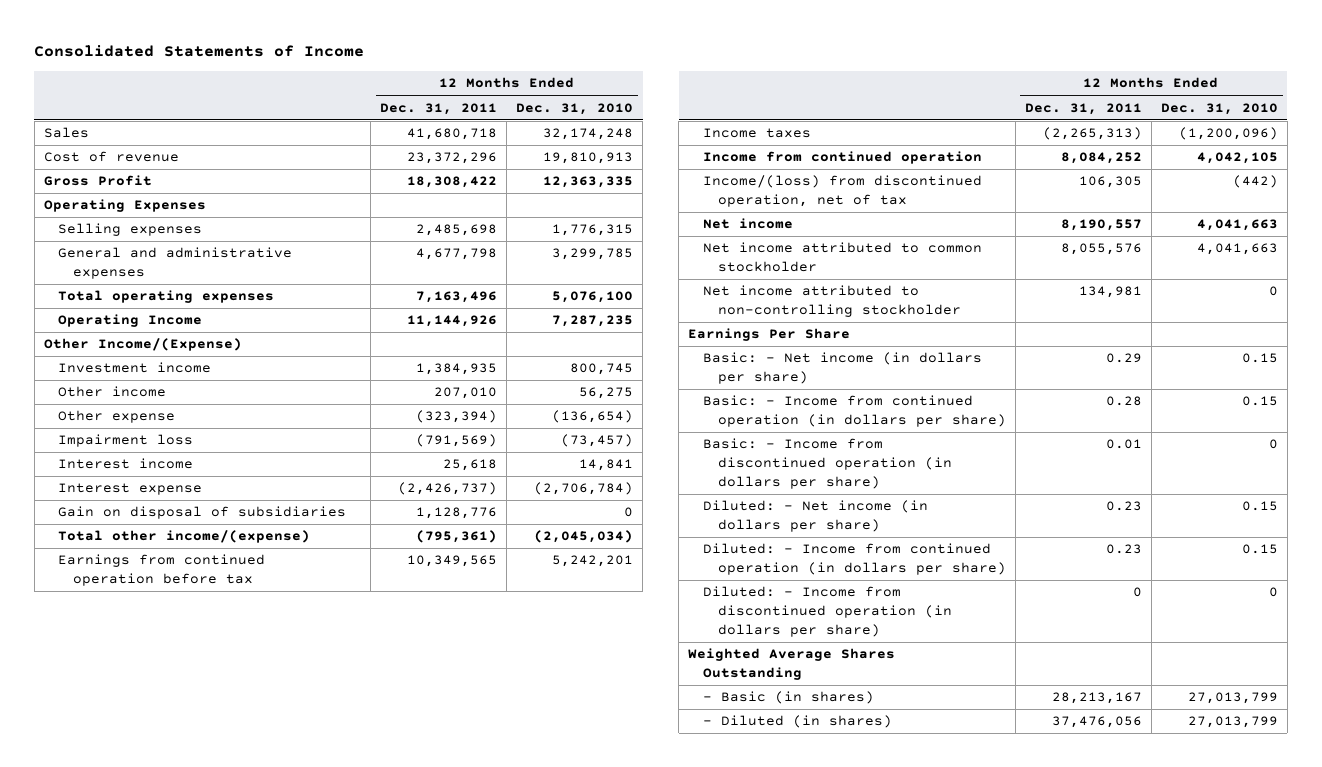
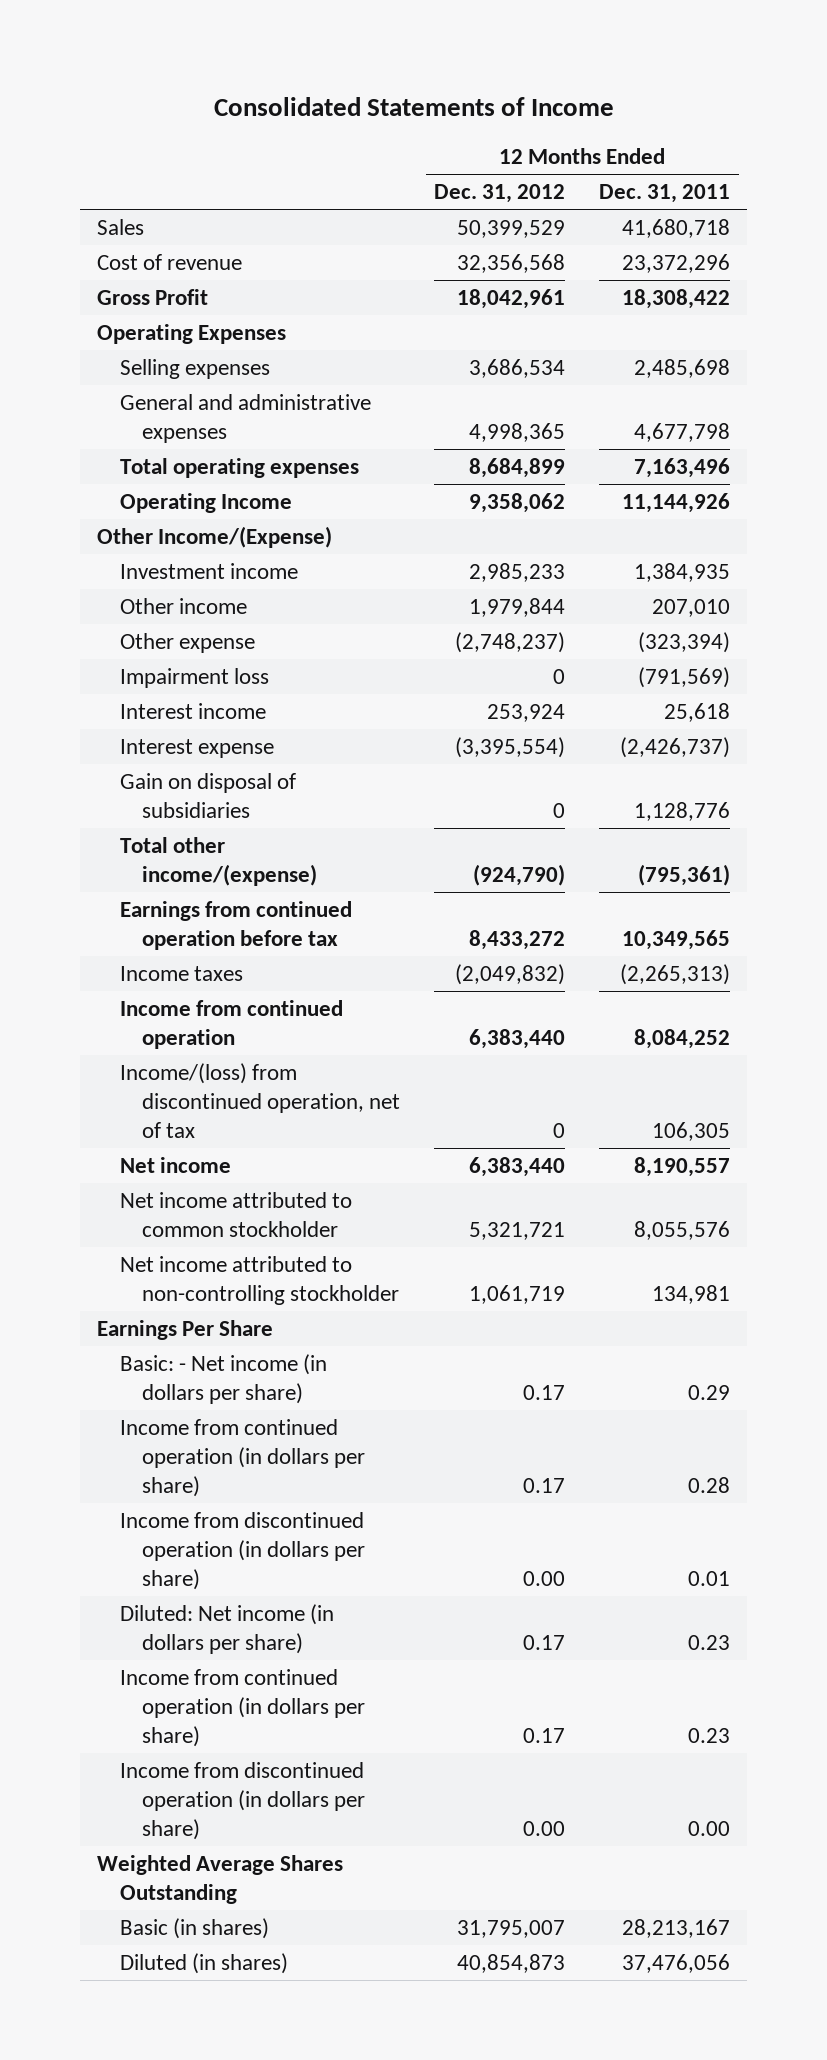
[516,102,634,115] Dec. 31, 2010 -> none
none -> [434,184,566,204] Dec. 31, 2012
[703,395,1006,428] Basic: - Income from continued operation (in dollars per share) -> [119,1419,366,1497] Income from continued operation (in dollars per share)
[703,438,952,489] Basic: - Income from discontinued operation (in dollars per share) -> [119,1512,366,1590] Income from discontinued operation (in dollars per share)
[703,500,929,533] Diluted: - Net income (in dollars per share) -> [119,1604,334,1655] Diluted: Net income (in dollars per share)
[703,543,1006,576] Diluted: - Income from continued operation (in dollars per share) -> [119,1669,366,1747] Income from continued operation (in dollars per share)
[703,586,952,637] Diluted: - Income from discontinued operation (in dollars per share) -> [119,1762,366,1840] Income from discontinued operation (in dollars per share)
[1132,587,1142,598] 0 -> [688,1820,731,1836] 0.00
[703,691,875,705] - Basic (in shares) -> [119,1918,269,1940] Basic (in shares)
[703,715,893,729] - Diluted (in shares) -> [119,1953,288,1975] Diluted (in shares)

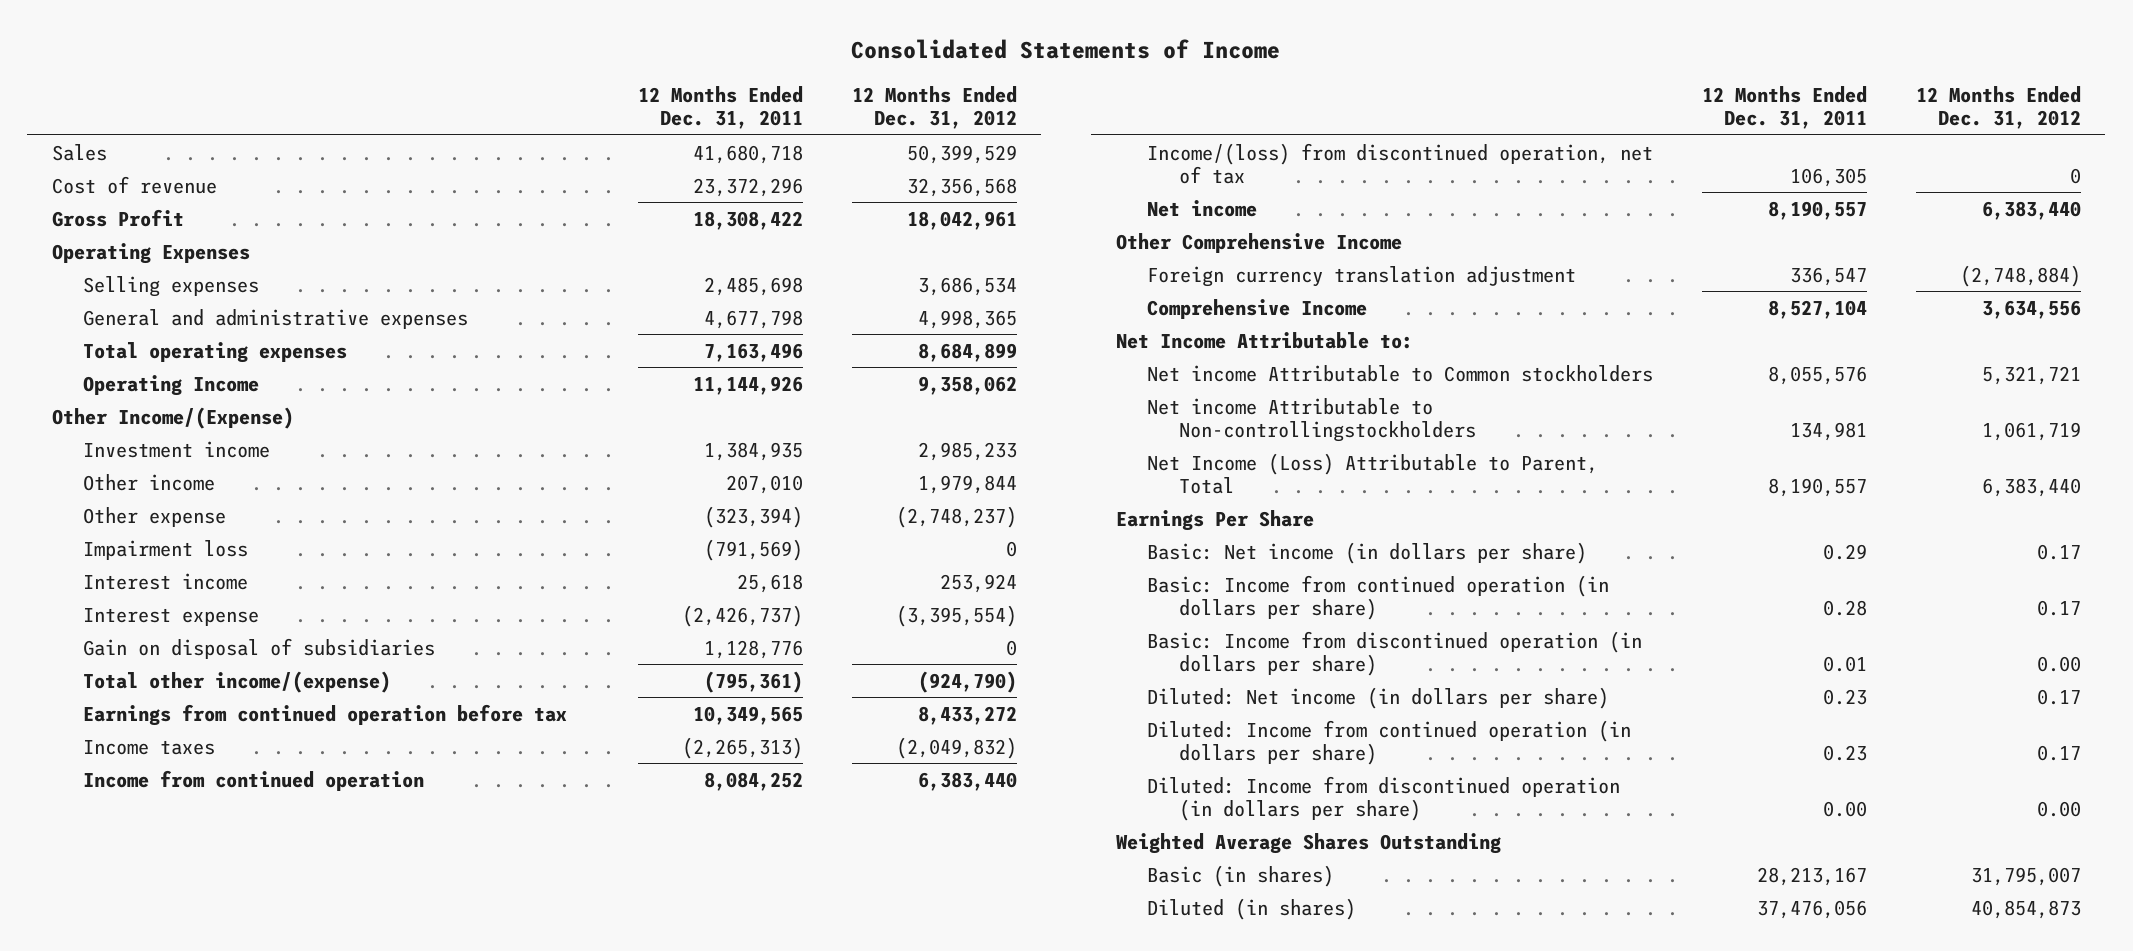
none -> [1115,232,1402,253] Other Comprehensive Income
none -> [1147,265,1577,287] Foreign currency translation adjustment
none -> [1147,298,1368,319] Comprehensive Income
none -> [1115,331,1413,349] Net Income Attributable to:
[119,1192,352,1238] Net income attributed to common stockholder -> [1147,364,1654,382] Net income Attributable to Common stockholders
[119,1256,400,1306] Net income attributed to non-controlling stockholder -> [1147,397,1476,442] Net income Attributable to Non-controllingstockholders
none -> [1147,452,1599,494] Net Income (Loss) Attributable to Parent, Total
[119,1354,327,1405] Basic: - Net income (in dollars per share) -> [1147,541,1588,564] Basic: Net income (in dollars per share)
[119,1419,366,1497] Income from continued operation (in dollars per share) -> [1147,574,1610,620] Basic: Income from continued operation (in dollars per share)
[119,1512,366,1590] Income from discontinued operation (in dollars per share) -> [1147,630,1643,676] Basic: Income from discontinued operation (in dollars per share)
[119,1669,366,1747] Income from continued operation (in dollars per share) -> [1147,719,1632,765] Diluted: Income from continued operation (in dollars per share)
[119,1762,366,1840] Income from discontinued operation (in dollars per share) -> [1147,775,1621,821] Diluted: Income from discontinued operation (in dollars per share)

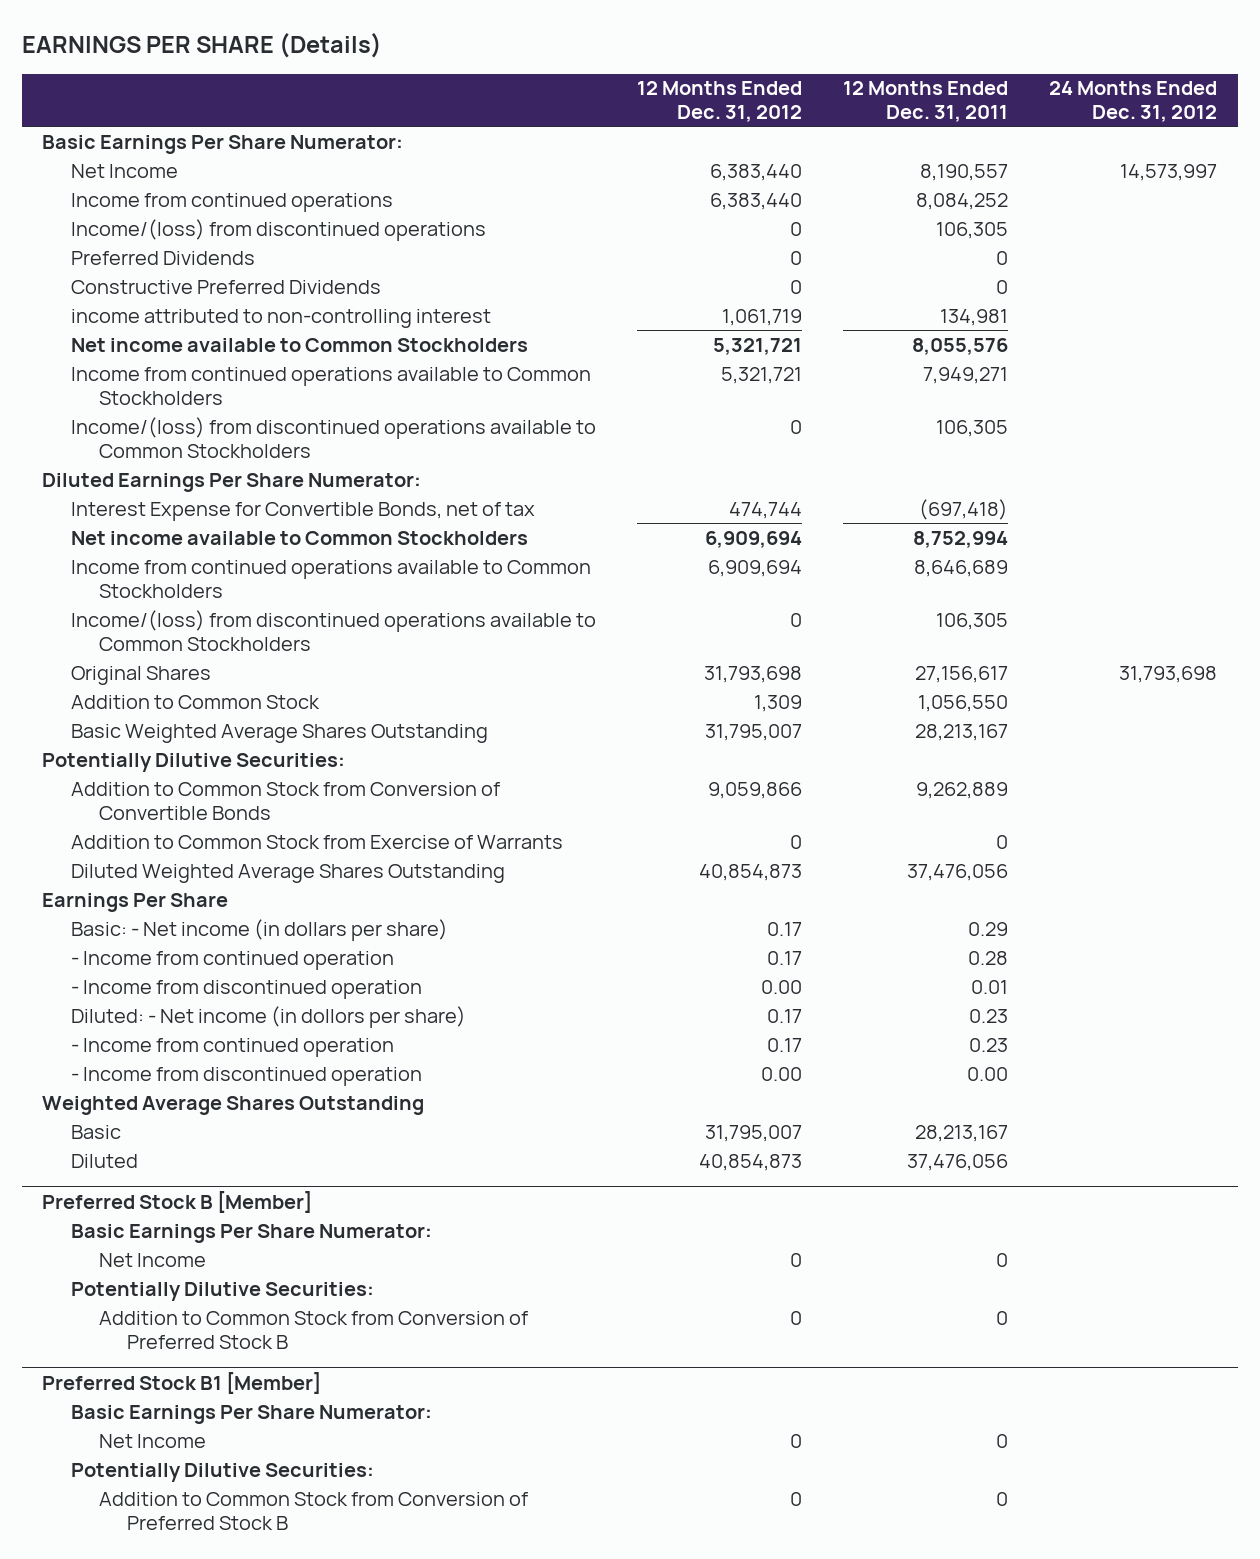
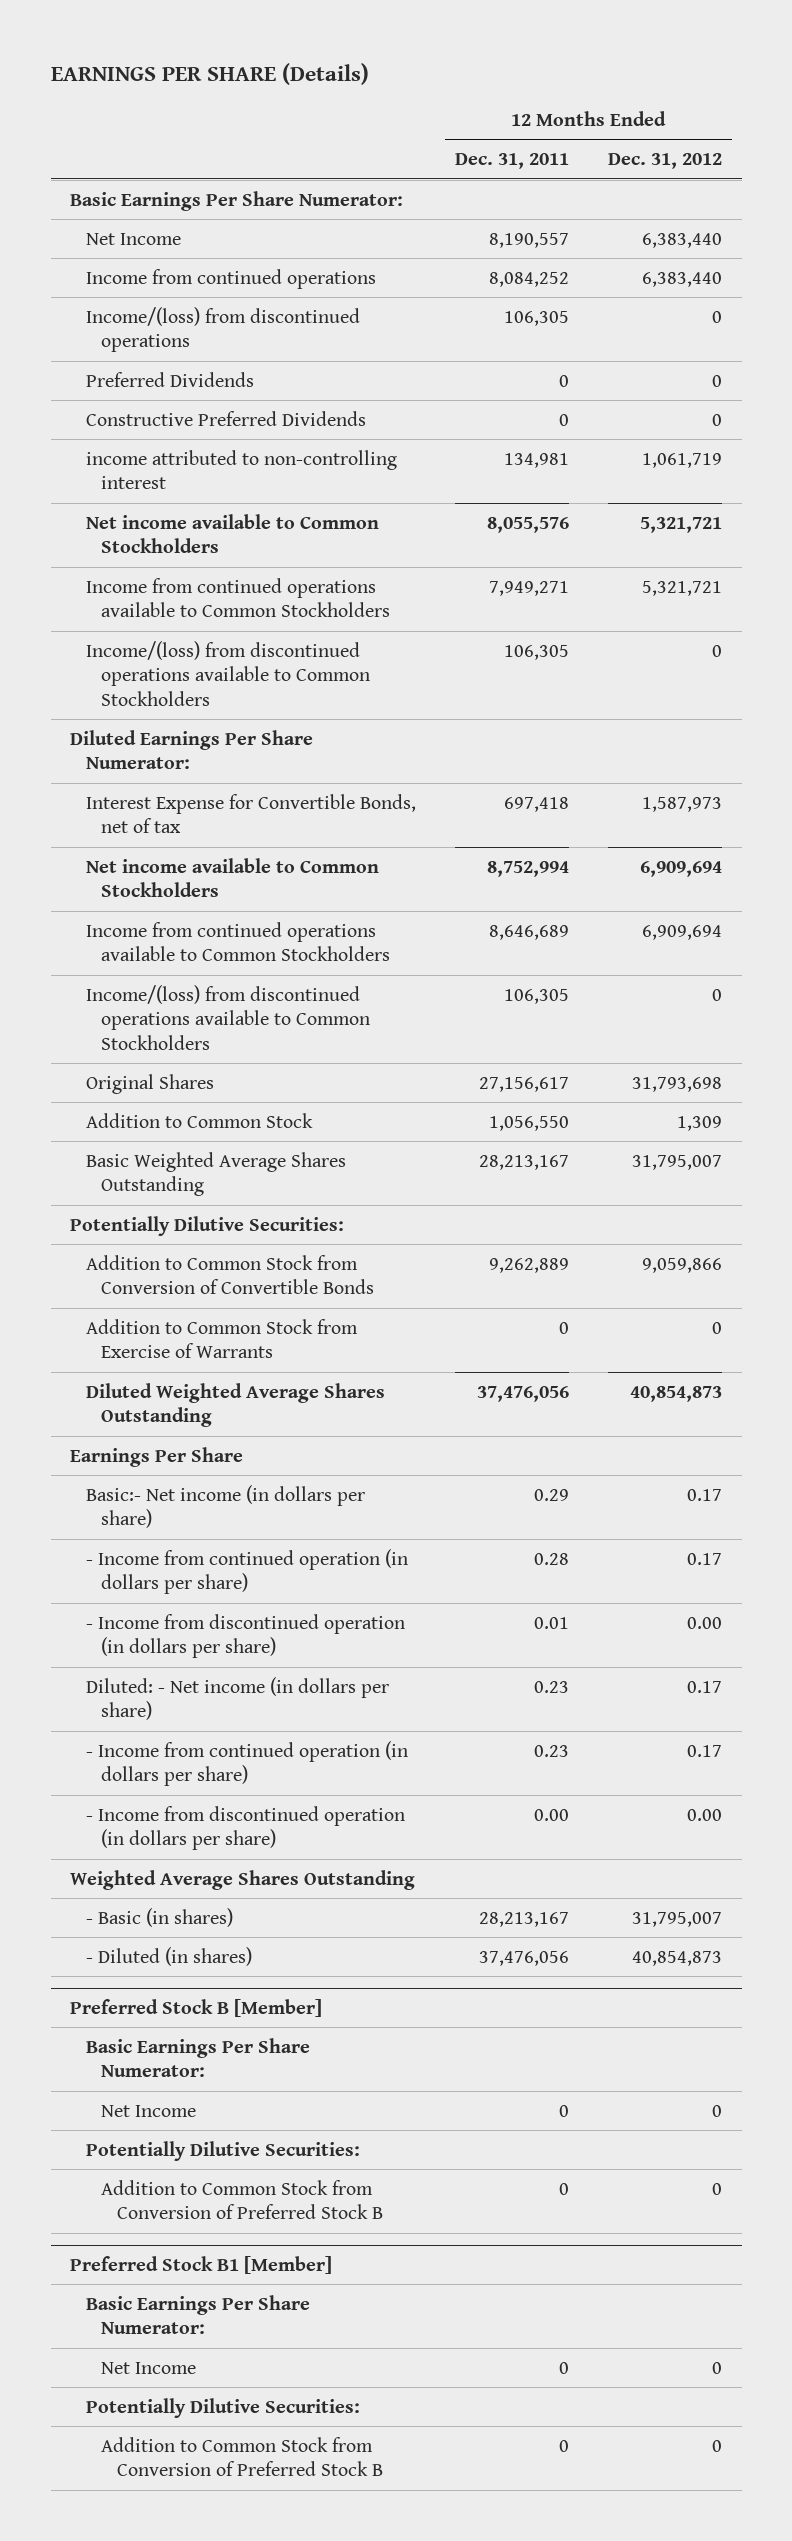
[1049,81,1218,123] 24 Months Ended Dec. 31, 2012 -> none
[728,501,802,519] 474,744 -> [642,796,723,812] 1,587,973
[918,498,1008,520] (697,418) -> [503,796,569,812] 697,418
[70,918,448,941] Basic: - Net income (in dollars per share) -> [85,1484,365,1529] Basic:- Net income (in dollars per share)
[70,950,394,970] - Income from continued operation -> [85,1548,408,1595] - Income from continued operation (in dollars per share)
[70,979,422,999] - Income from discontinued operation -> [85,1613,405,1659] - Income from discontinued operation (in dollars per share)
[70,1005,466,1028] Diluted: - Net income (in dollors per share) -> [85,1676,389,1721] Diluted: - Net income (in dollars per share)
[70,1037,394,1057] - Income from continued operation -> [85,1740,408,1787] - Income from continued operation (in dollars per share)
[70,1066,422,1086] - Income from discontinued operation -> [85,1805,405,1851] - Income from discontinued operation (in dollars per share)
[70,1124,121,1139] Basic -> [85,1907,233,1927] - Basic (in shares)
[70,1153,138,1168] Diluted -> [85,1946,252,1966] - Diluted (in shares)

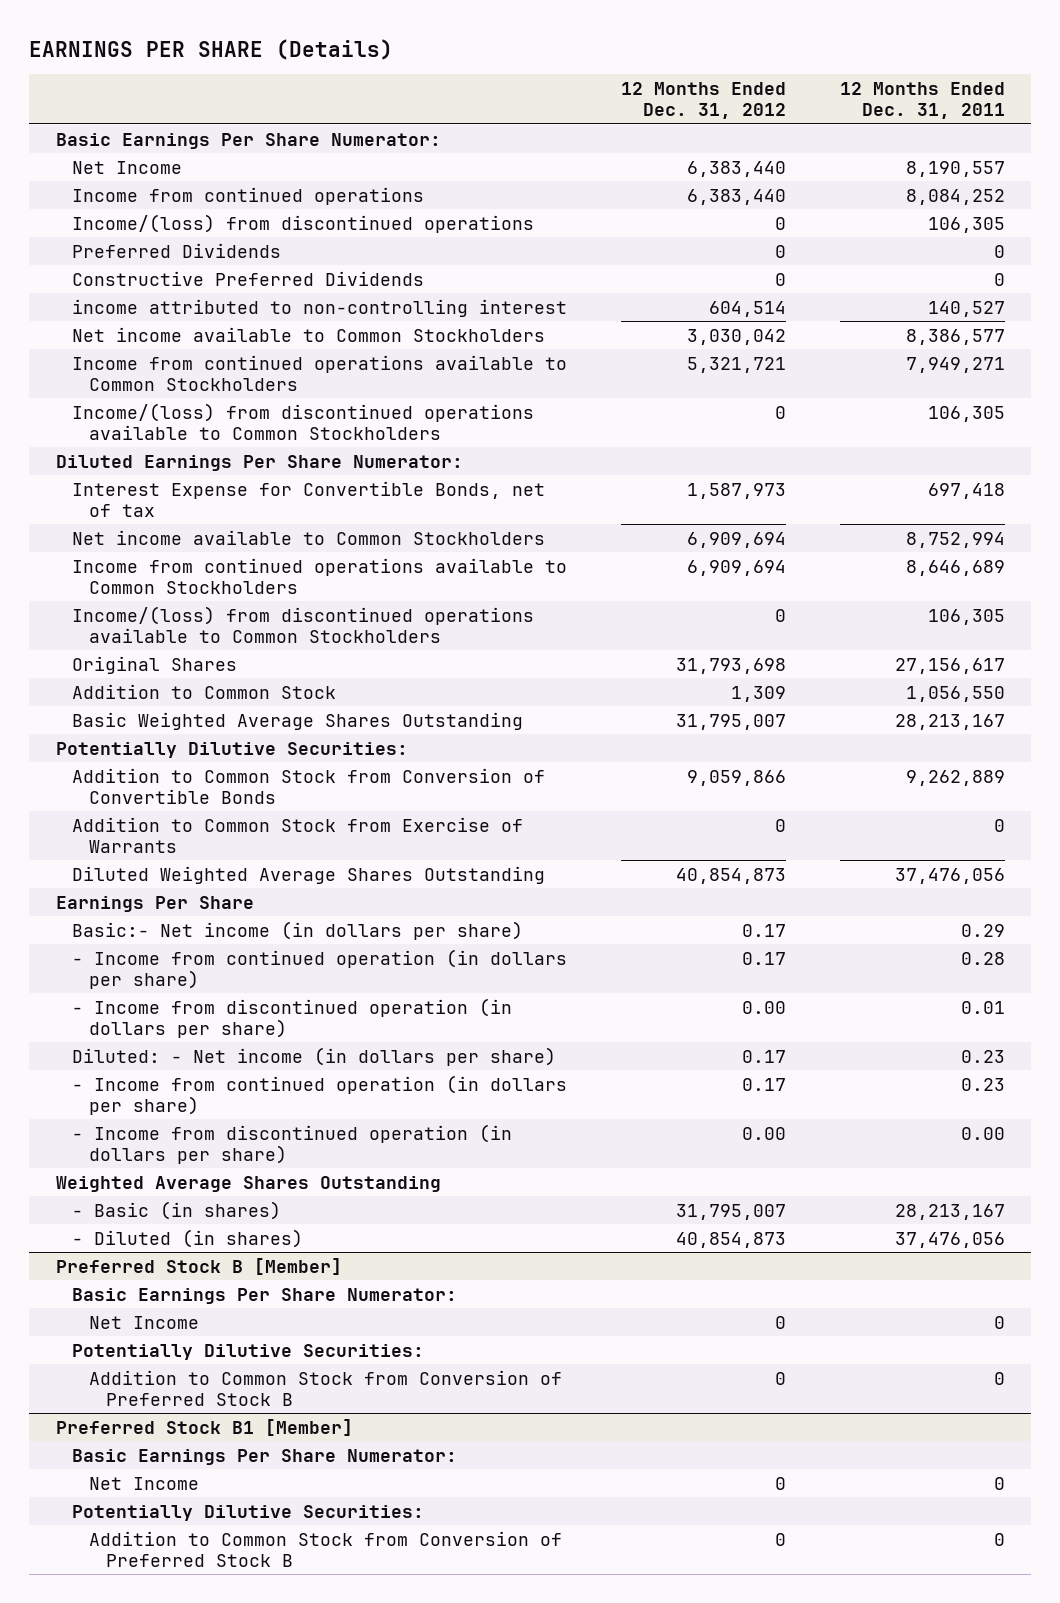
[503,452,569,468] 134,981 -> [927,300,1005,317] 140,527
[642,452,723,468] 1,061,719 -> [708,300,786,317] 604,514
[486,516,569,533] 8,055,576 -> [905,328,1005,345] 8,386,577
[640,516,723,533] 5,321,721 -> [686,328,786,345] 3,030,042

